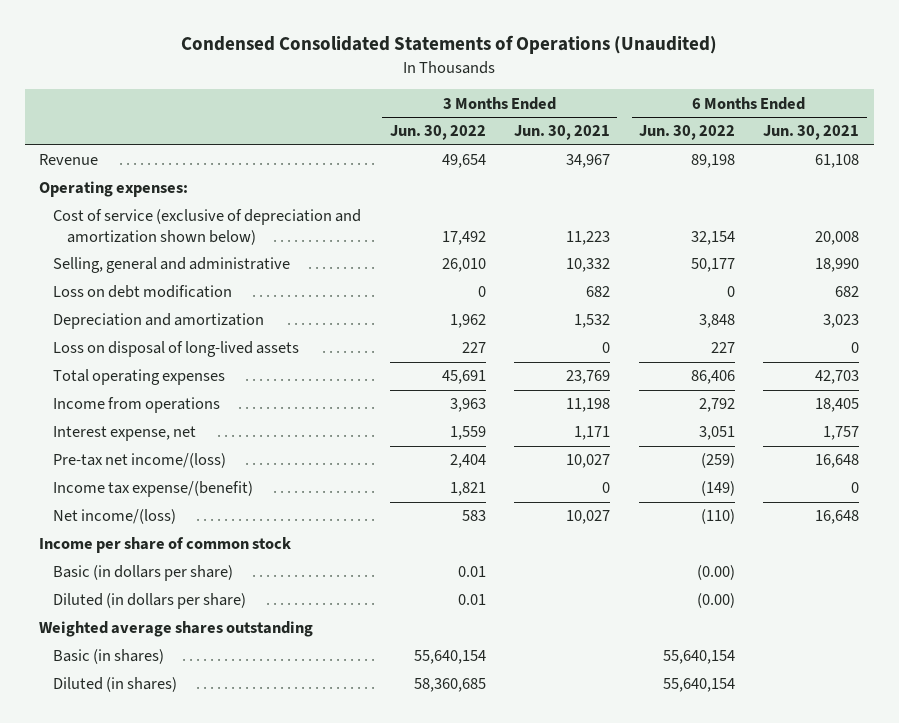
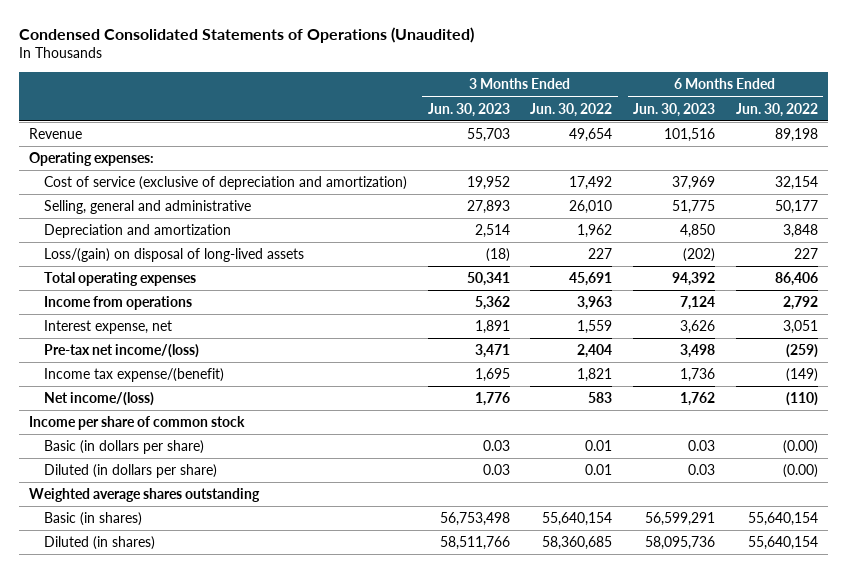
[514,125,611,141] Jun. 30, 2021 -> none
[763,125,860,141] Jun. 30, 2021 -> none
none -> [427,102,510,117] Jun. 30, 2023
none -> [633,102,716,117] Jun. 30, 2023
[52,209,361,245] Cost of service (exclusive of depreciation and amortization shown below) -> [43,176,407,191] Cost of service (exclusive of depreciation and amortization)
[52,285,232,299] Loss on debt modification -> none
[52,341,299,358] Loss on disposal of long-lived assets -> [43,248,304,263] Loss/(gain) on disposal of long-lived assets

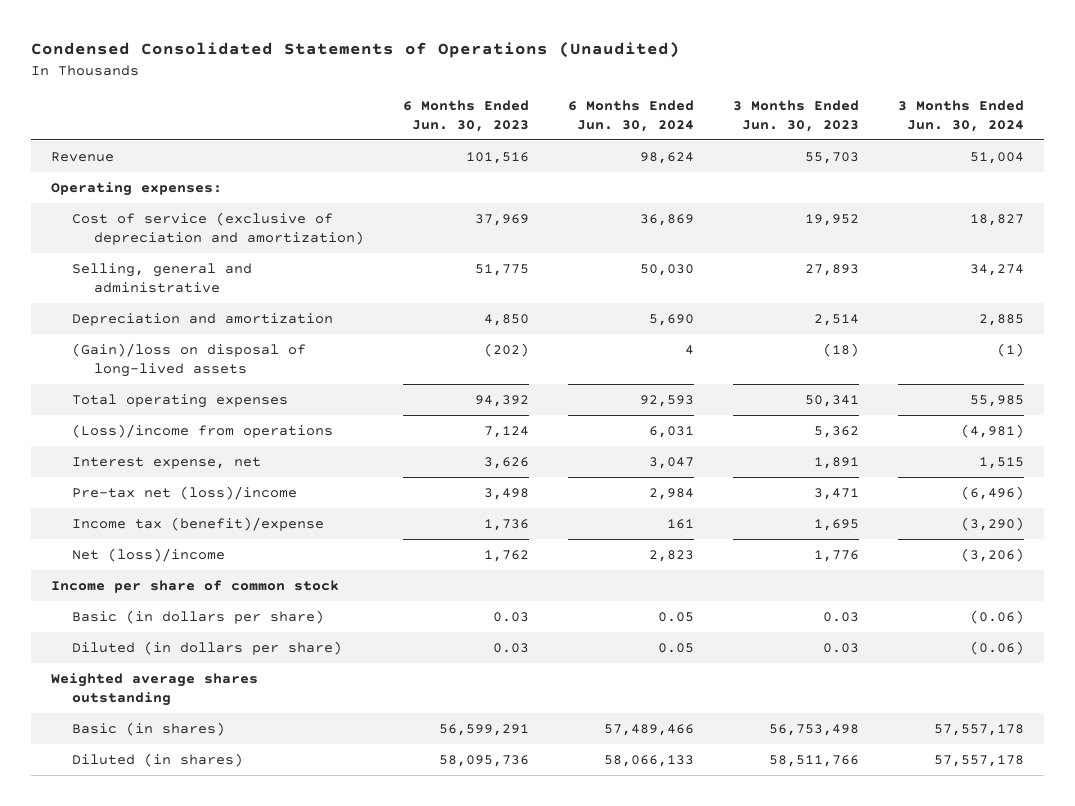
[530,102,613,117] Jun. 30, 2022 -> none
[735,102,818,117] Jun. 30, 2022 -> none
none -> [568,99,695,132] 6 Months Ended Jun. 30, 2024
none -> [898,99,1025,132] 3 Months Ended Jun. 30, 2024
[43,248,304,263] Loss/(gain) on disposal of long-lived assets -> [72,342,307,378] (Gain)/loss on disposal of long-lived assets
[43,296,192,311] Income from operations -> [72,423,334,438] (Loss)/income from operations
[43,344,199,359] Pre-tax net income/(loss) -> [72,485,298,500] Pre-tax net (loss)/income
[43,368,224,383] Income tax expense/(benefit) -> [72,516,325,531] Income tax (benefit)/expense
[43,392,154,407] Net income/(loss) -> [72,547,226,562] Net (loss)/income

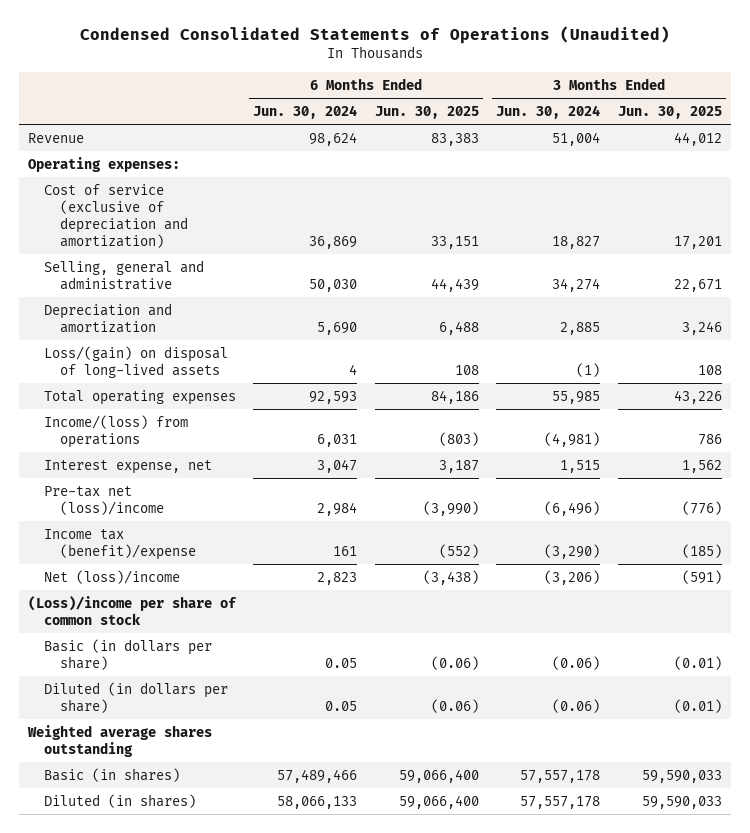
[402,99,529,132] 6 Months Ended Jun. 30, 2023 -> none
[733,99,860,132] 3 Months Ended Jun. 30, 2023 -> none
none -> [374,105,479,119] Jun. 30, 2025
none -> [618,105,723,119] Jun. 30, 2025
[72,342,307,378] (Gain)/loss on disposal of long-lived assets -> [43,345,228,378] Loss/(gain) on disposal of long-lived assets
[72,423,334,438] (Loss)/income from operations -> [43,414,188,448] Income/(loss) from operations
[50,579,339,593] Income per share of common stock -> [27,595,237,625] (Loss)/income per share of common stock

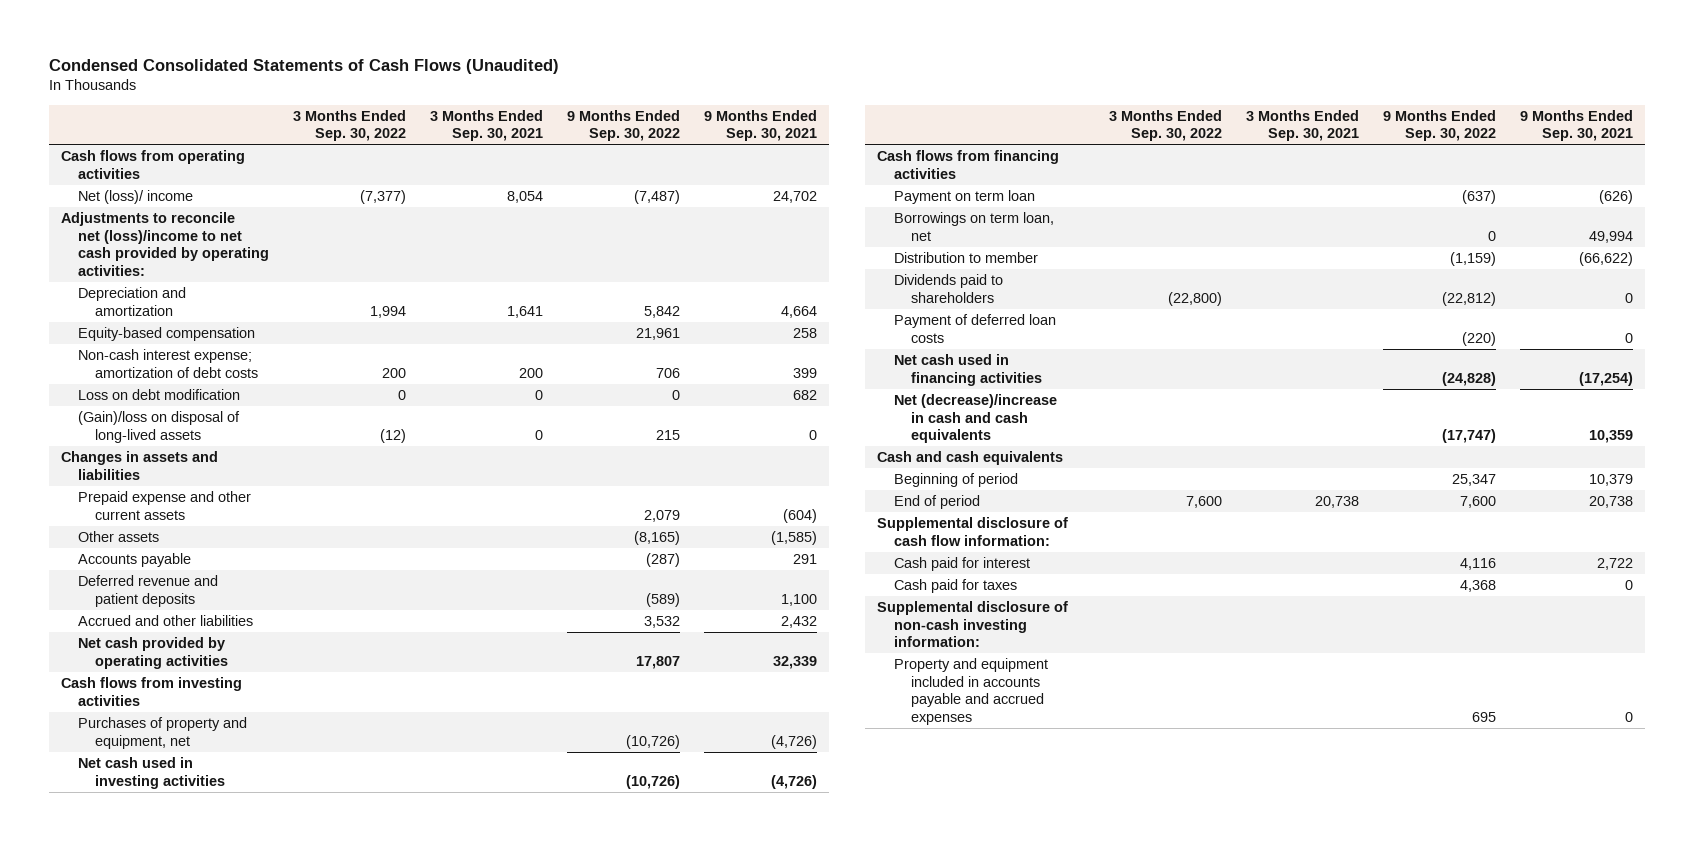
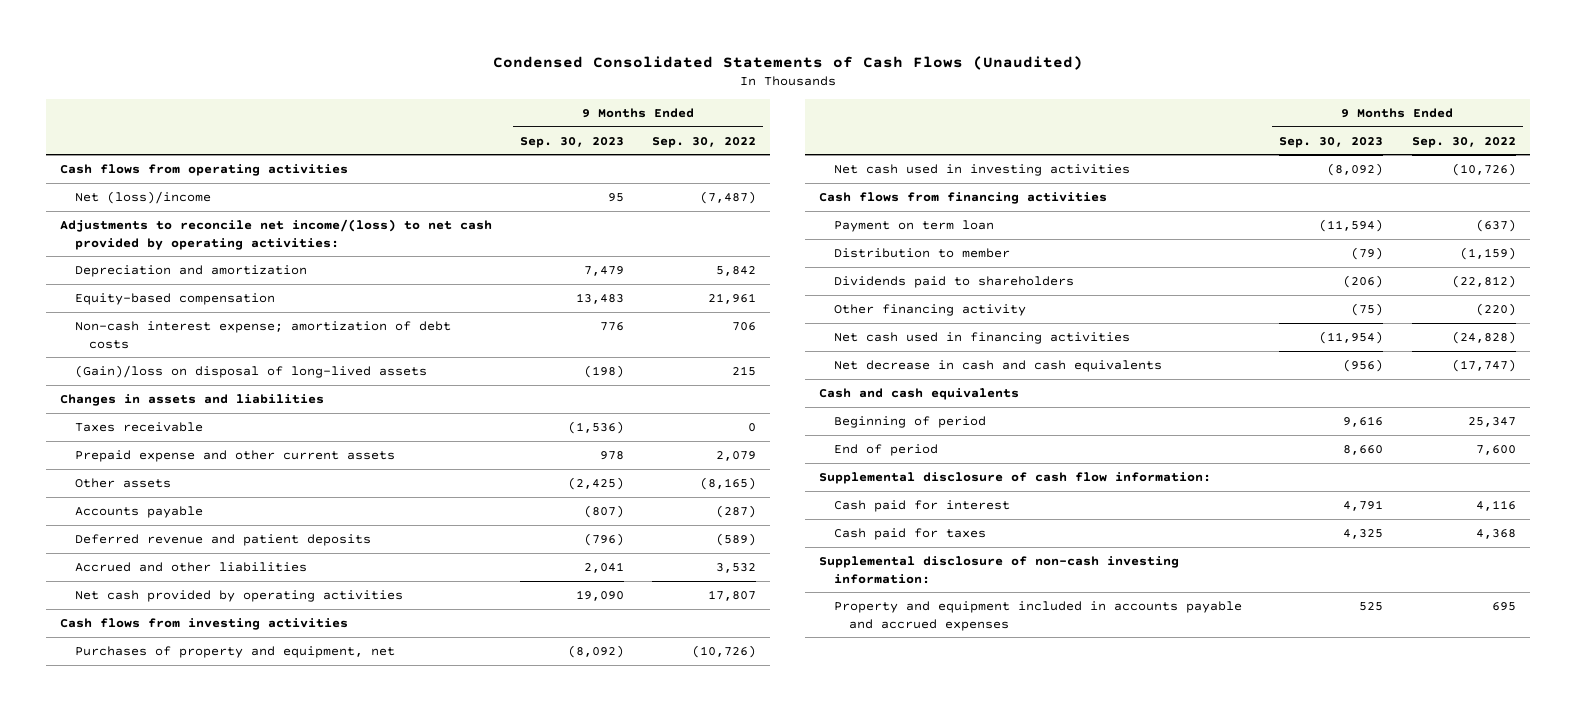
[292,109,406,142] 3 Months Ended Sep. 30, 2022 -> none
[429,109,543,142] 3 Months Ended Sep. 30, 2021 -> none
[703,109,817,142] 9 Months Ended Sep. 30, 2021 -> none
none -> [520,136,625,148] Sep. 30, 2023
[77,189,193,204] Net (loss)/ income -> [74,190,211,204] Net (loss)/income
[60,211,269,277] Adjustments to reconcile net (loss)/income to net cash provided by operating activities: -> [59,218,492,250] Adjustments to reconcile net income/(loss) to net cash provided by operating activities:
[77,388,240,400] Loss on debt modification -> none
none -> [74,421,203,432] Taxes receivable
[893,211,1054,241] Borrowings on term loan, net -> none
[893,313,1056,343] Payment of deferred loan costs -> none
none -> [833,303,1026,316] Other financing activity
[893,393,1057,444] Net (decrease)/increase in cash and cash equivalents -> [833,359,1162,372] Net decrease in cash and cash equivalents

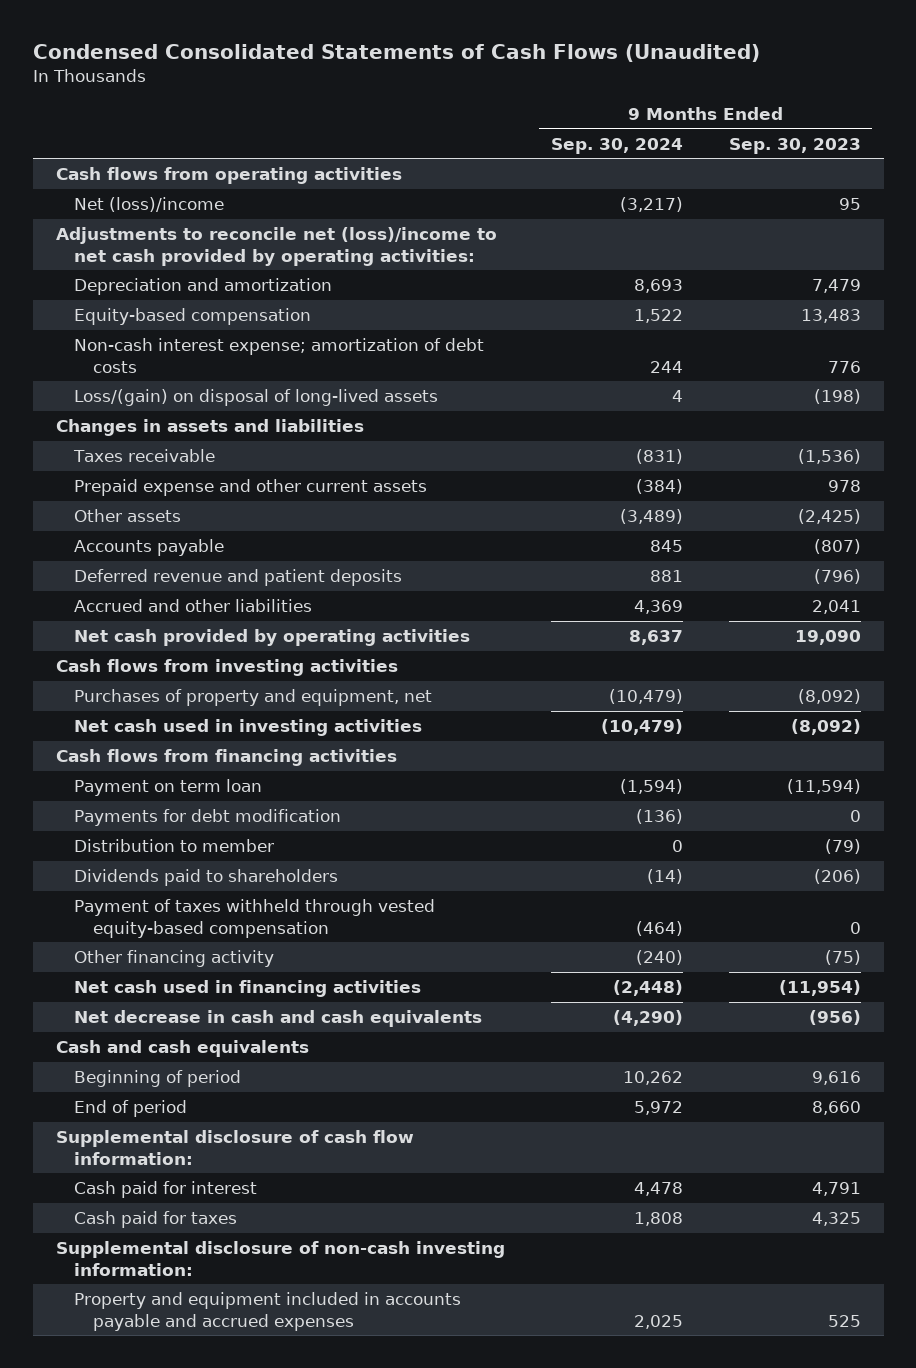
[652,136,757,148] Sep. 30, 2022 -> none
none -> [550,137,683,154] Sep. 30, 2024
[59,218,492,250] Adjustments to reconcile net income/(loss) to net cash provided by operating activities: -> [55,227,497,266] Adjustments to reconcile net (loss)/income to net cash provided by operating activities:
[74,364,427,378] (Gain)/loss on disposal of long-lived assets -> [74,389,439,407] Loss/(gain) on disposal of long-lived assets
none -> [74,809,342,827] Payments for debt modification
none -> [74,899,436,938] Payment of taxes withheld through vested equity-based compensation

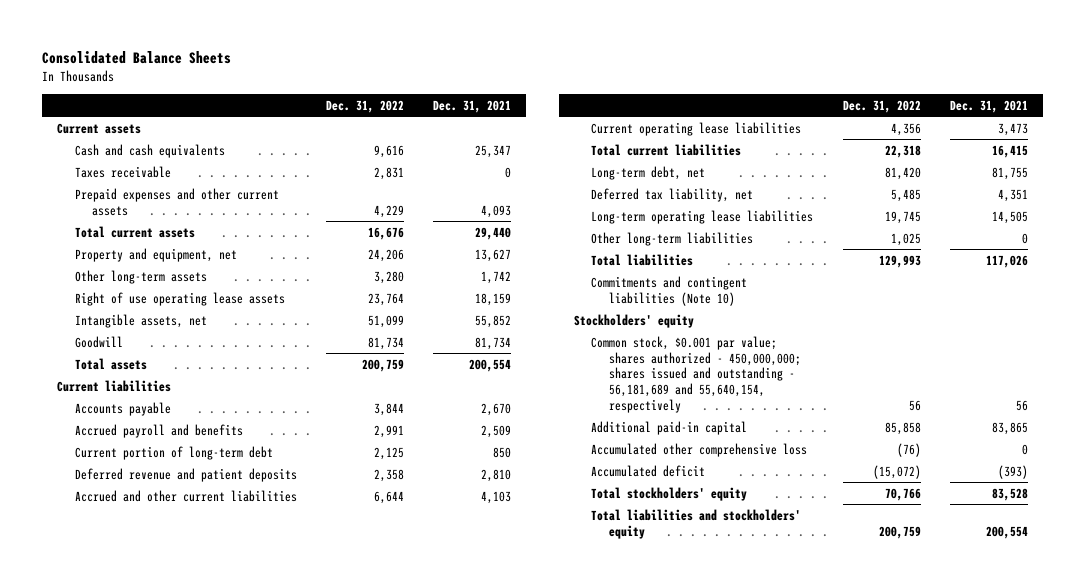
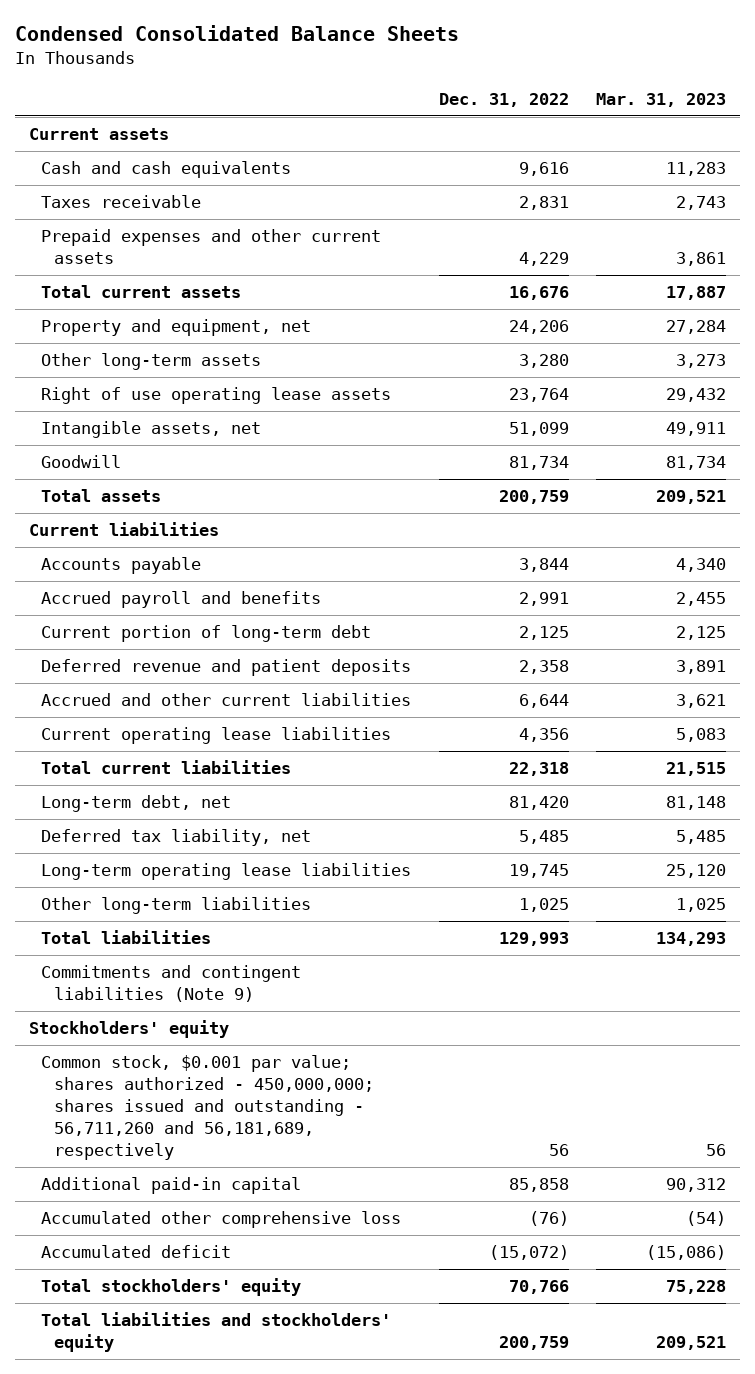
[42,50,232,64] Consolidated Balance Sheets -> [14,25,459,42] Condensed Consolidated Balance Sheets
[433,99,512,113] Dec. 31, 2021 -> none
none -> [596,92,727,107] Mar. 31, 2023
[591,275,748,306] Commitments and contingent liabilities (Note 10) -> [41,965,302,1003] Commitments and contingent liabilities (Note 9)
[591,335,802,413] Common stock, $0.001 par value; shares authorized - 450,000,000; shares issued and outstanding - 56,181,689 and 55,640,154, respectively -> [41,1055,374,1160] Common stock, $0.001 par value; shares authorized - 450,000,000; shares issued and outstanding - 56,711,260 and 56,181,689, respectively

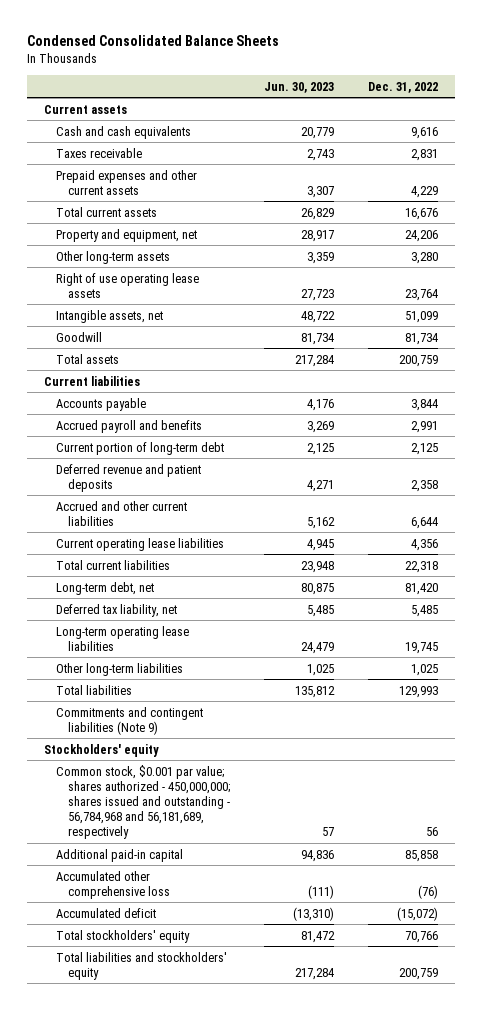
[596,92,727,107] Mar. 31, 2023 -> none
none -> [263,81,334,93] Jun. 30, 2023
[41,1055,374,1160] Common stock, $0.001 par value; shares authorized - 450,000,000; shares issued and outstanding - 56,711,260 and 56,181,689, respectively -> [55,764,230,839] Common stock, $0.001 par value; shares authorized - 450,000,000; shares issued and outstanding - 56,784,968 and 56,181,689, respectively

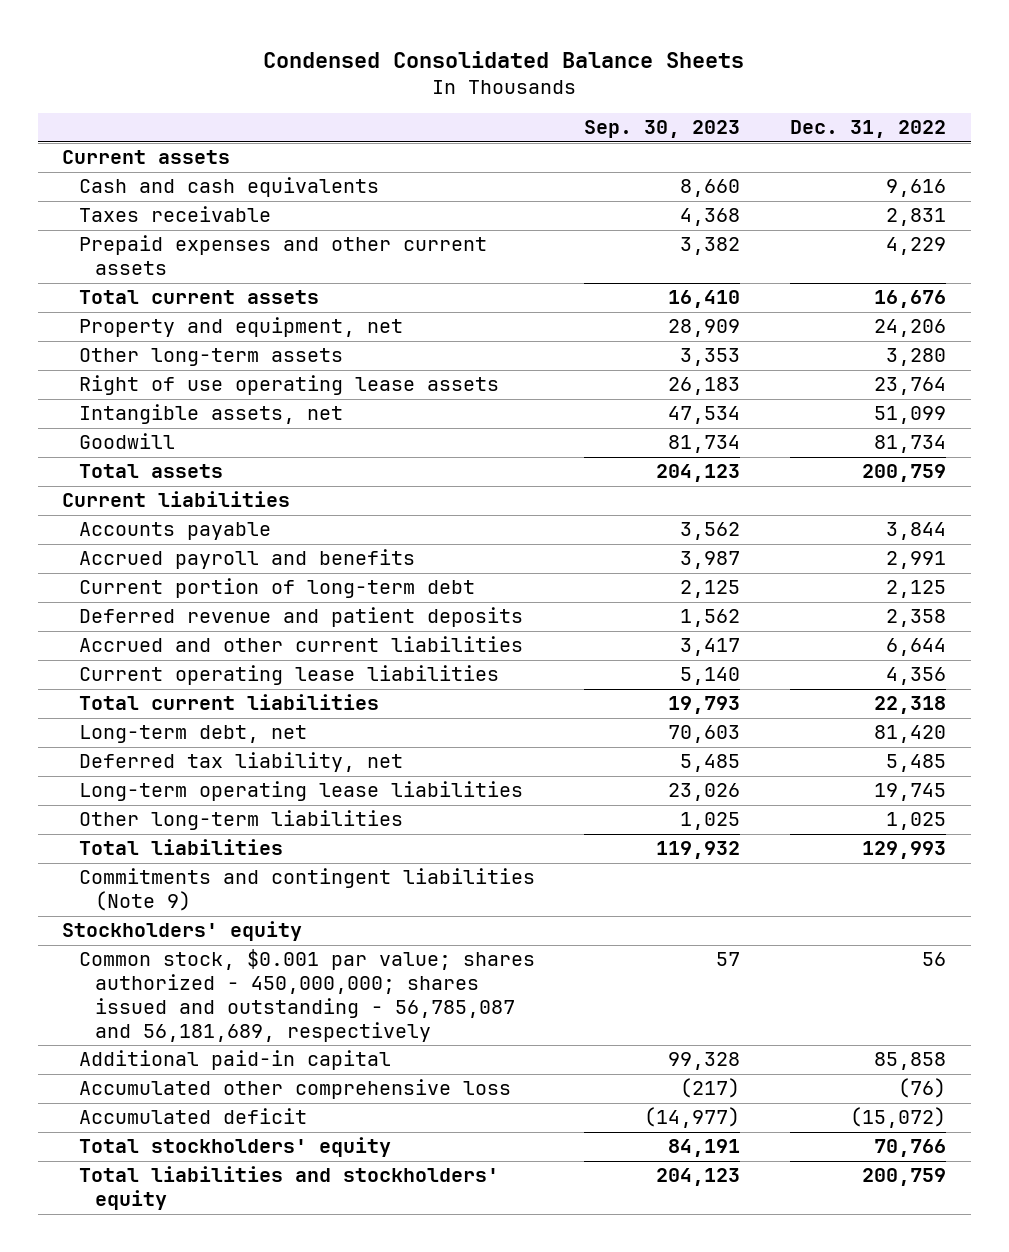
[263,81,334,93] Jun. 30, 2023 -> none
none -> [584,120,741,139] Sep. 30, 2023
[55,764,230,839] Common stock, $0.001 par value; shares authorized - 450,000,000; shares issued and outstanding - 56,784,968 and 56,181,689, respectively -> [78,949,535,1043] Common stock, $0.001 par value; shares authorized - 450,000,000; shares issued and outstanding - 56,785,087 and 56,181,689, respectively

